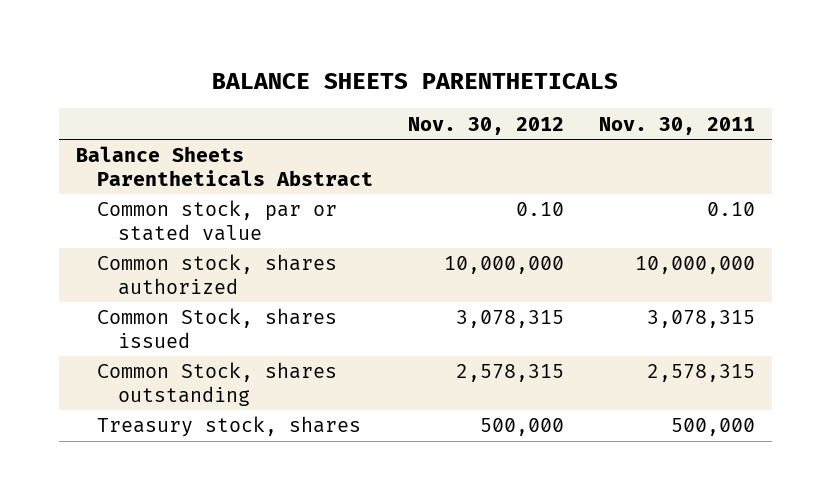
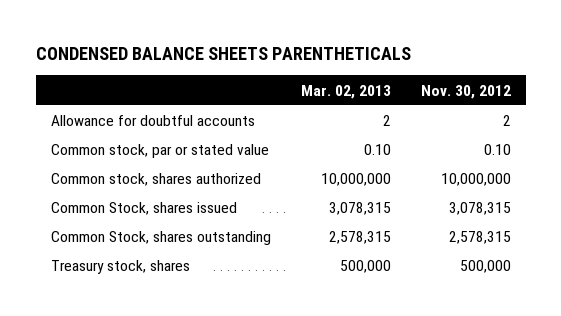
[212,72,619,89] BALANCE SHEETS PARENTHETICALS -> [35,46,411,60] CONDENSED BALANCE SHEETS PARENTHETICALS
[598,116,755,135] Nov. 30, 2011 -> none
none -> [300,84,391,99] Mar. 02, 2013
[75,146,373,186] Balance Sheets Parentheticals Abstract -> none
none -> [50,115,255,127] Allowance for doubtful accounts

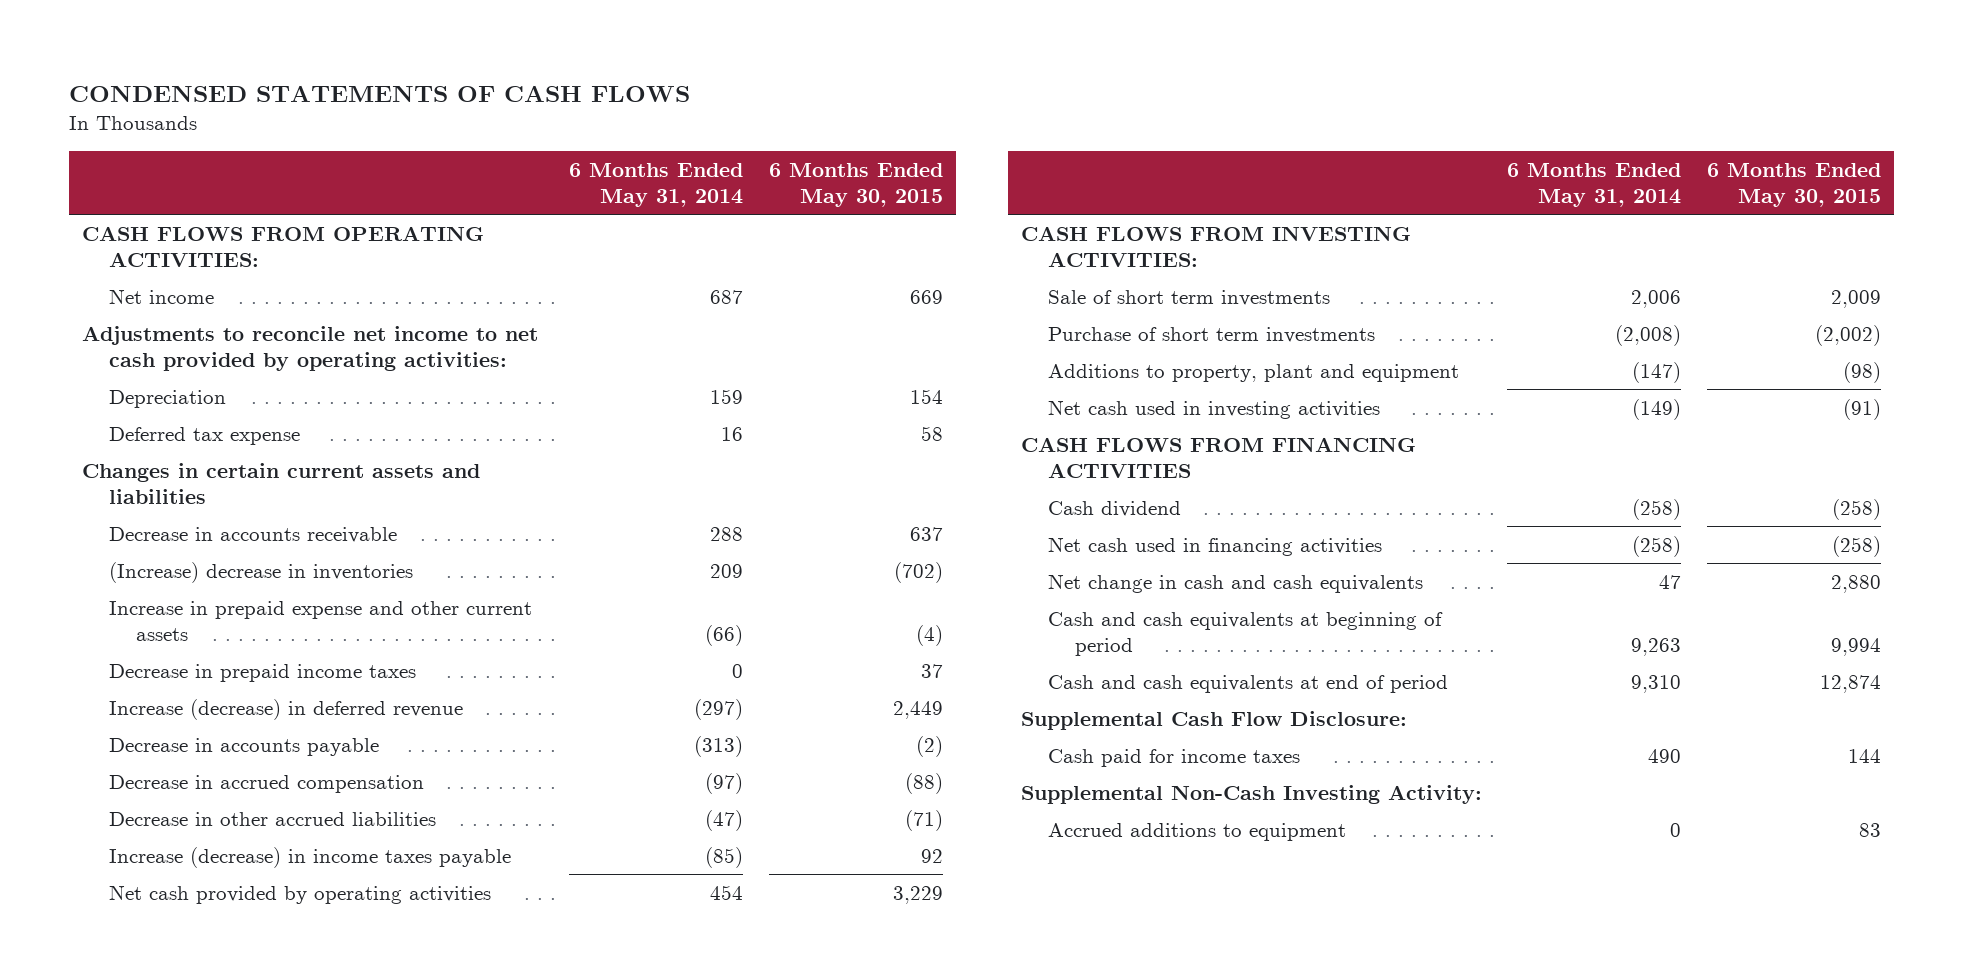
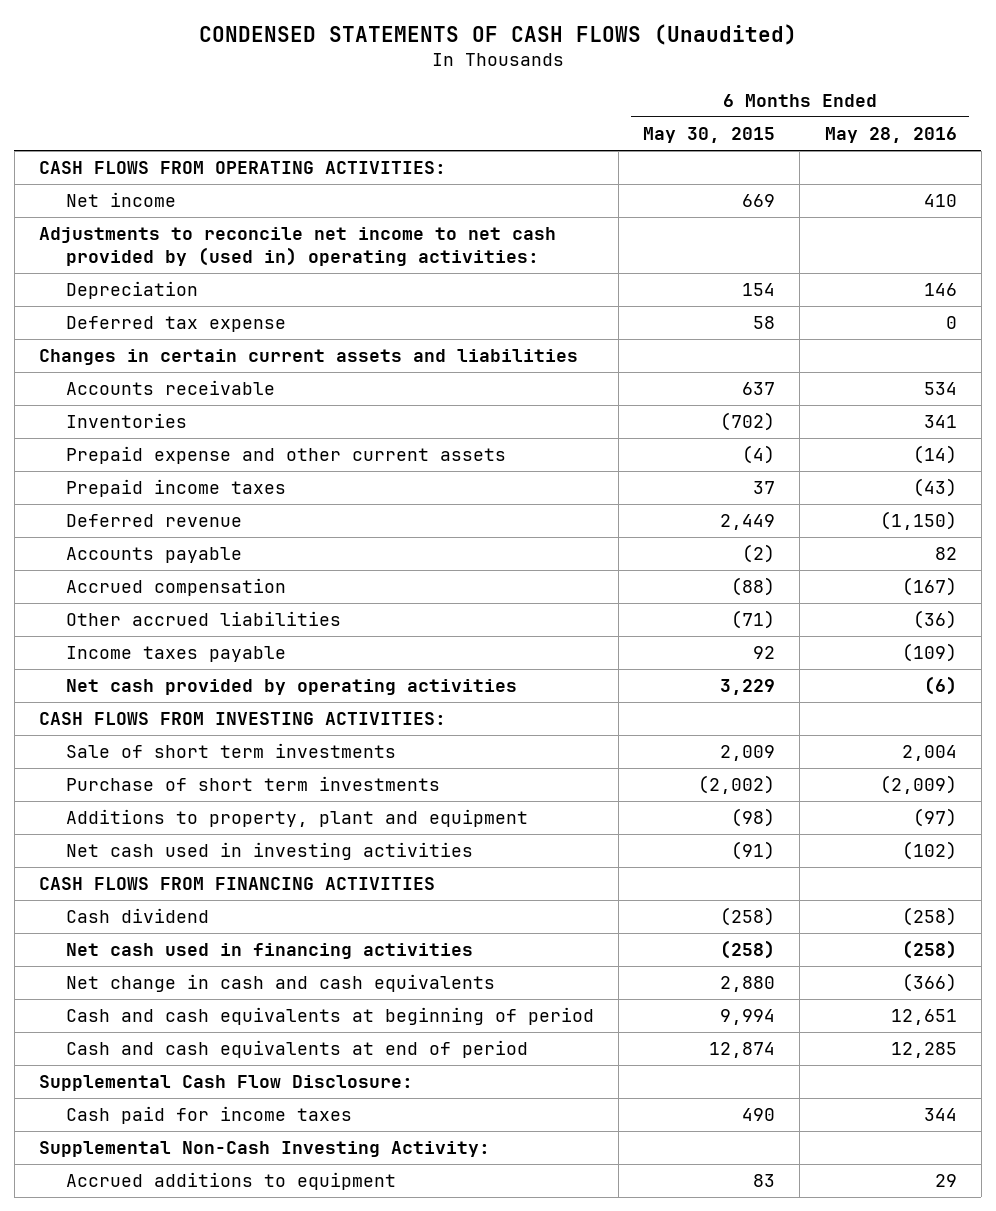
[69,84,691,102] CONDENSED STATEMENTS OF CASH FLOWS -> [198,23,797,45] CONDENSED STATEMENTS OF CASH FLOWS (Unaudited)
[569,162,744,207] 6 Months Ended May 31, 2014 -> none
none -> [824,126,957,143] May 28, 2016
[82,325,539,371] Adjustments to reconcile net income to net cash provided by operating activities: -> [39,227,557,267] Adjustments to reconcile net income to net cash provided by (used in) operating activities:
[109,526,398,543] Decrease in accounts receivable -> [65,380,275,396] Accounts receivable
[109,561,414,583] (Increase) decrease in inventories -> [65,413,187,429] Inventories
[109,600,533,641] Increase in prepaid expense and other current assets -> [65,446,506,465] Prepaid expense and other current assets
[109,663,417,682] Decrease in prepaid income taxes -> [65,479,286,498] Prepaid income taxes
[109,698,464,720] Increase (decrease) in deferred revenue -> [65,514,242,528] Deferred revenue
[109,737,380,756] Decrease in accounts payable -> [65,547,242,564] Accounts payable
[109,774,425,793] Decrease in accrued compensation -> [65,578,286,597] Accrued compensation
[109,811,437,826] Decrease in other accrued liabilities -> [65,611,341,627] Other accrued liabilities
[109,846,512,868] Increase (decrease) in income taxes payable -> [65,646,286,663] Income taxes payable
[1848,748,1882,763] 144 -> [742,1108,776,1122] 490

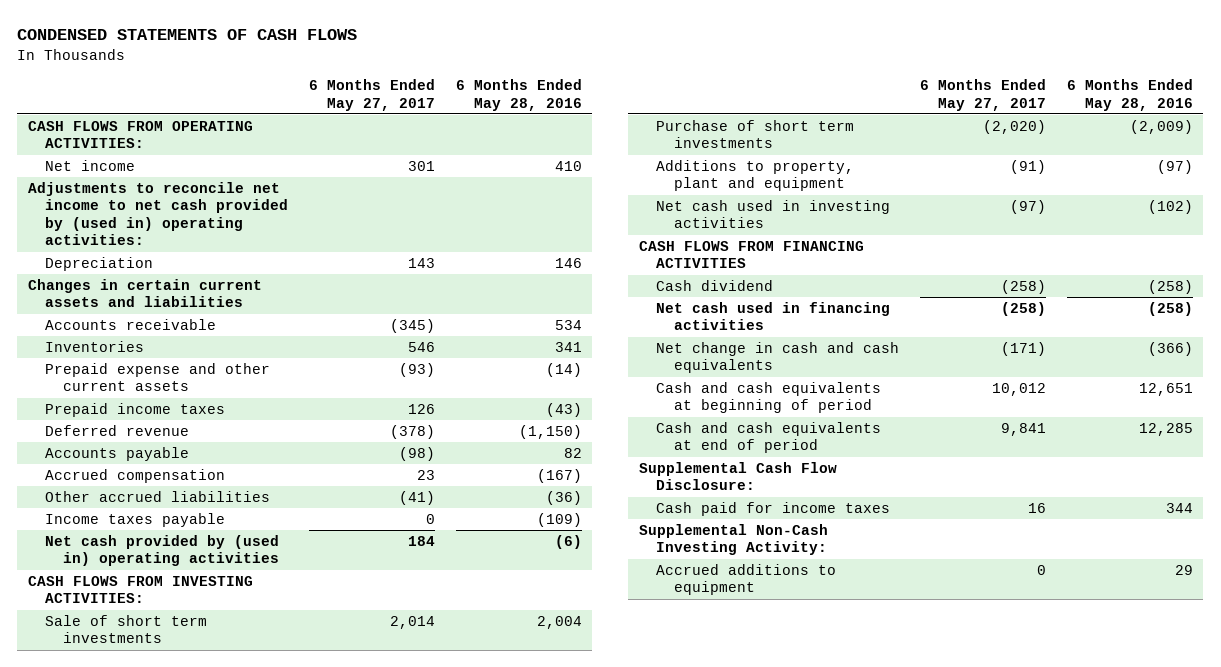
[198,23,797,45] CONDENSED STATEMENTS OF CASH FLOWS (Unaudited) -> [17,28,358,40] CONDENSED STATEMENTS OF CASH FLOWS
[643,126,776,143] May 30, 2015 -> none
none -> [308,79,435,111] 6 Months Ended May 27, 2017
[65,316,286,333] Deferred tax expense -> none
[65,679,517,696] Net cash provided by operating activities -> [45,535,280,567] Net cash provided by (used in) operating activities

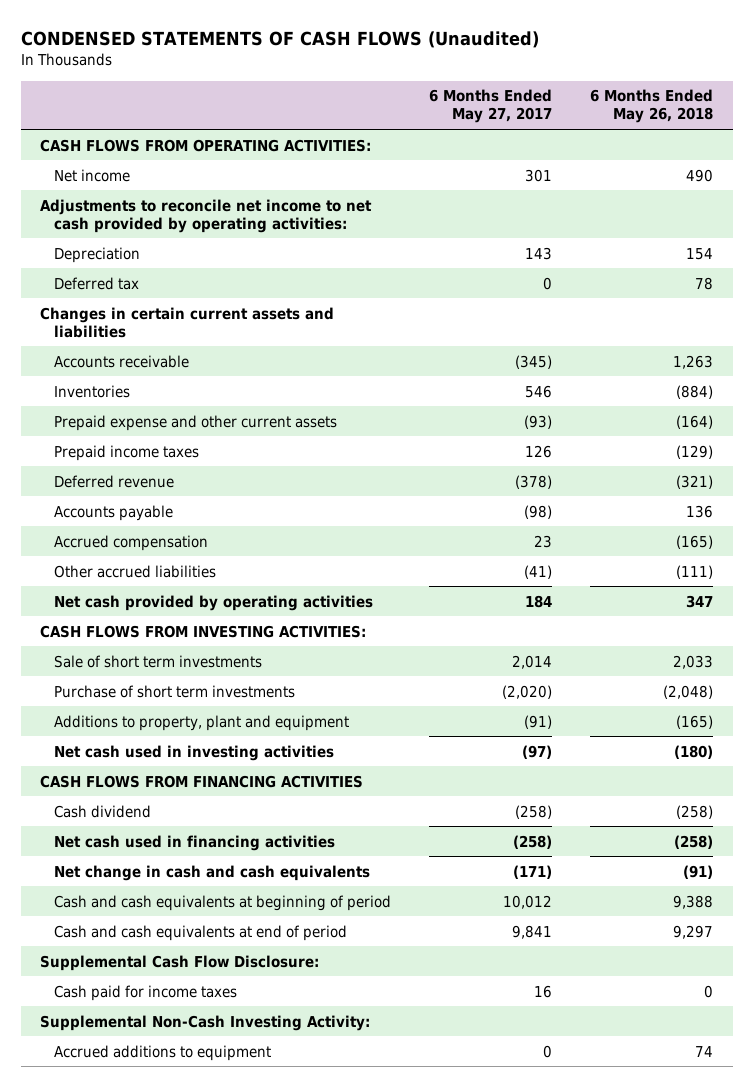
[17,28,358,40] CONDENSED STATEMENTS OF CASH FLOWS -> [21,30,540,48] CONDENSED STATEMENTS OF CASH FLOWS (Unaudited)
[455,79,582,111] 6 Months Ended May 28, 2016 -> none
none -> [590,89,714,124] 6 Months Ended May 26, 2018
[27,182,289,246] Adjustments to reconcile net income to net cash provided by (used in) operating activities: -> [40,198,373,233] Adjustments to reconcile net income to net cash provided by operating activities:
none -> [53,276,139,290] Deferred tax
[45,513,226,528] Income taxes payable -> none
[45,535,280,567] Net cash provided by (used in) operating activities -> [53,594,373,611] Net cash provided by operating activities

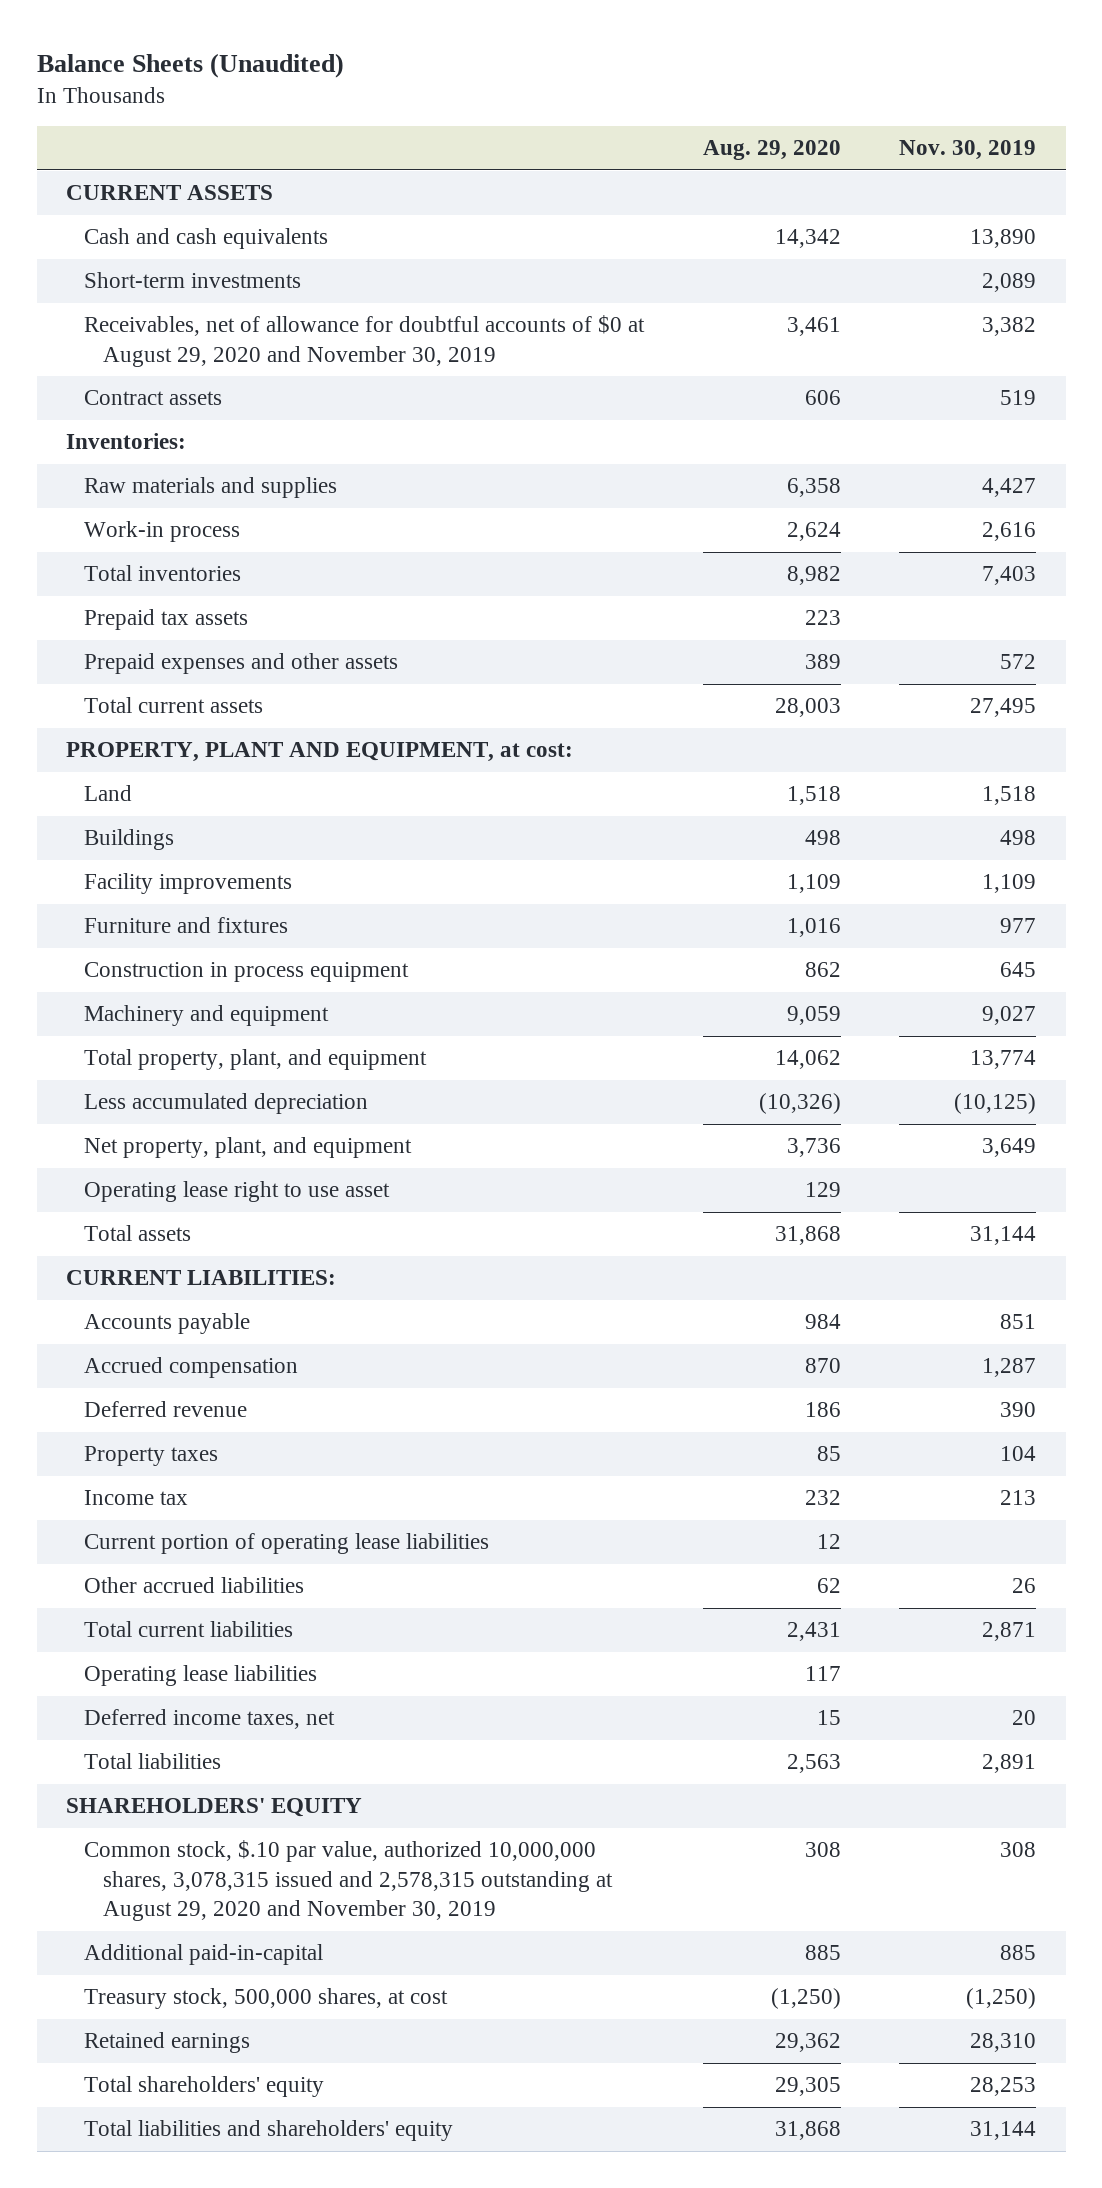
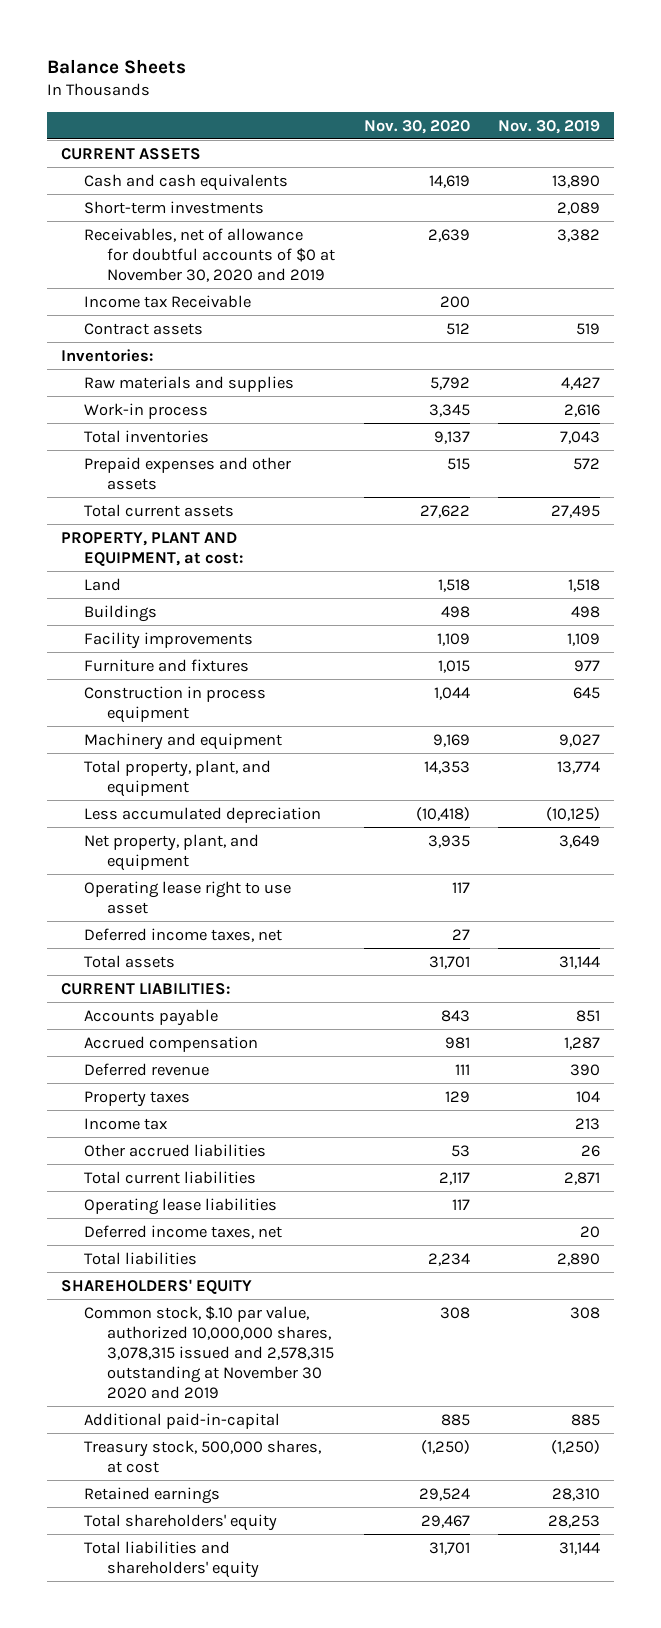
[36,52,344,78] Balance Sheets (Unaudited) -> [47,58,187,74] Balance Sheets
[702,140,841,161] Aug. 29, 2020 -> none
none -> [363,119,470,134] Nov. 30, 2020
[84,315,646,367] Receivables, net of allowance for doubtful accounts of $0 at August 29, 2020 and November 30, 2019 -> [84,227,336,282] Receivables, net of allowance for doubtful accounts of $0 at November 30, 2020 and 2019
none -> [84,294,252,308] Income tax Receivable
[84,609,249,631] Prepaid tax assets -> none
[982,566,1037,586] 7,403 -> [559,430,600,444] 7,043
none -> [84,927,283,942] Deferred income taxes, net
[84,1533,490,1555] Current portion of operating lease liabilities -> none
[982,1754,1037,1774] 2,891 -> [556,1252,600,1266] 2,890
[84,1840,613,1921] Common stock, $.10 par value, authorized 10,000,000 shares, 3,078,315 issued and 2,578,315 outstanding at August 29, 2020 and November 30, 2019 -> [84,1305,335,1400] Common stock, $.10 par value, authorized 10,000,000 shares, 3,078,315 issued and 2,578,315 outstanding at November 30 2020 and 2019

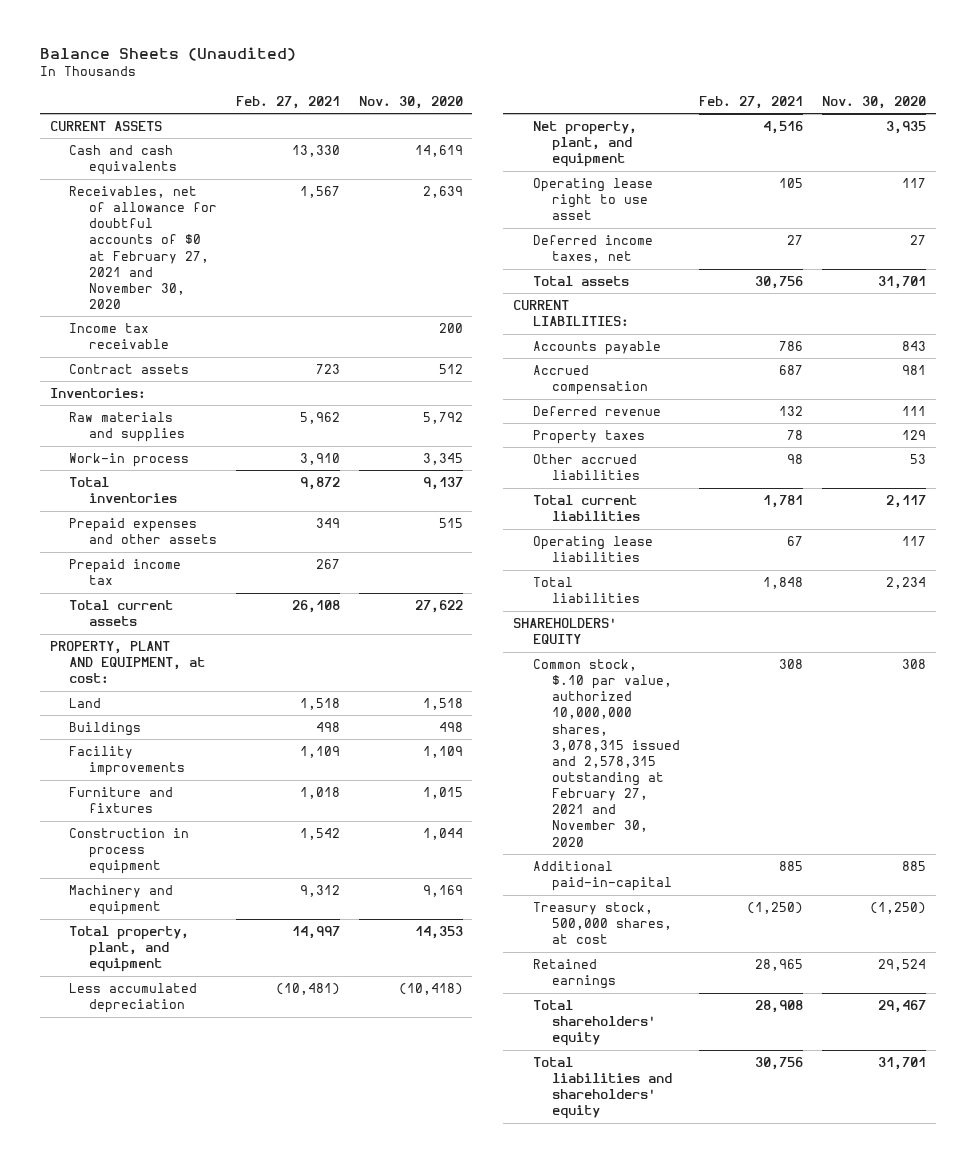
[47,58,187,74] Balance Sheets -> [40,47,297,62] Balance Sheets (Unaudited)
[497,119,600,134] Nov. 30, 2019 -> none
none -> [235,95,340,109] Feb. 27, 2021
[84,200,265,214] Short-term investments -> none
[84,227,336,282] Receivables, net of allowance for doubtful accounts of $0 at November 30, 2020 and 2019 -> [69,185,218,309] Receivables, net of allowance for doubtful accounts of $0 at February 27, 2021 and November 30, 2020
[84,294,252,308] Income tax Receivable -> [69,322,170,350] Income tax receivable
none -> [69,558,182,586] Prepaid income tax
[84,1117,168,1130] Income tax -> none
[84,1224,283,1239] Deferred income taxes, net -> none
[84,1305,335,1400] Common stock, $.10 par value, authorized 10,000,000 shares, 3,078,315 issued and 2,578,315 outstanding at November 30 2020 and 2019 -> [532,658,681,847] Common stock, $.10 par value, authorized 10,000,000 shares, 3,078,315 issued and 2,578,315 outstanding at February 27, 2021 and November 30, 2020

